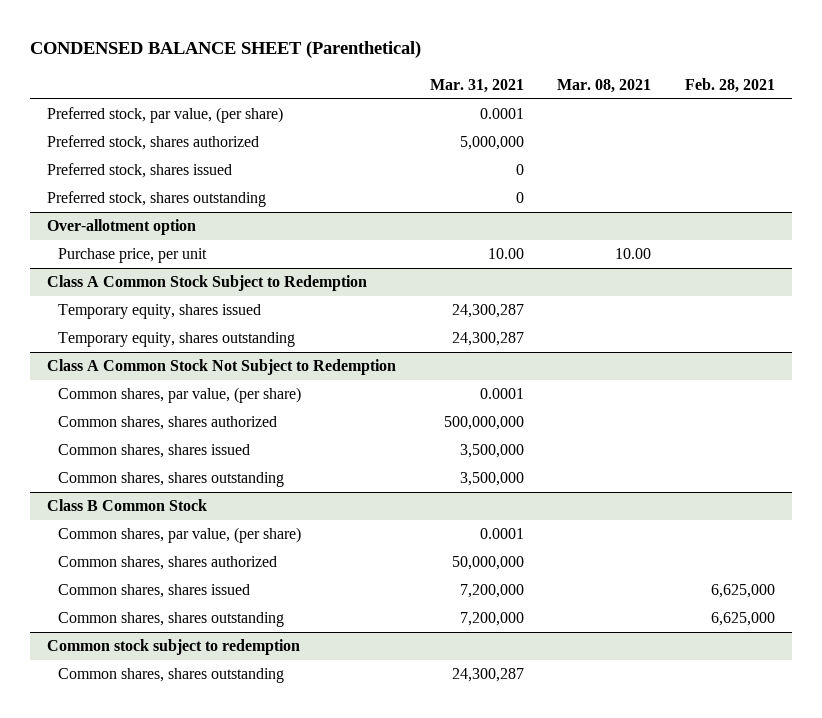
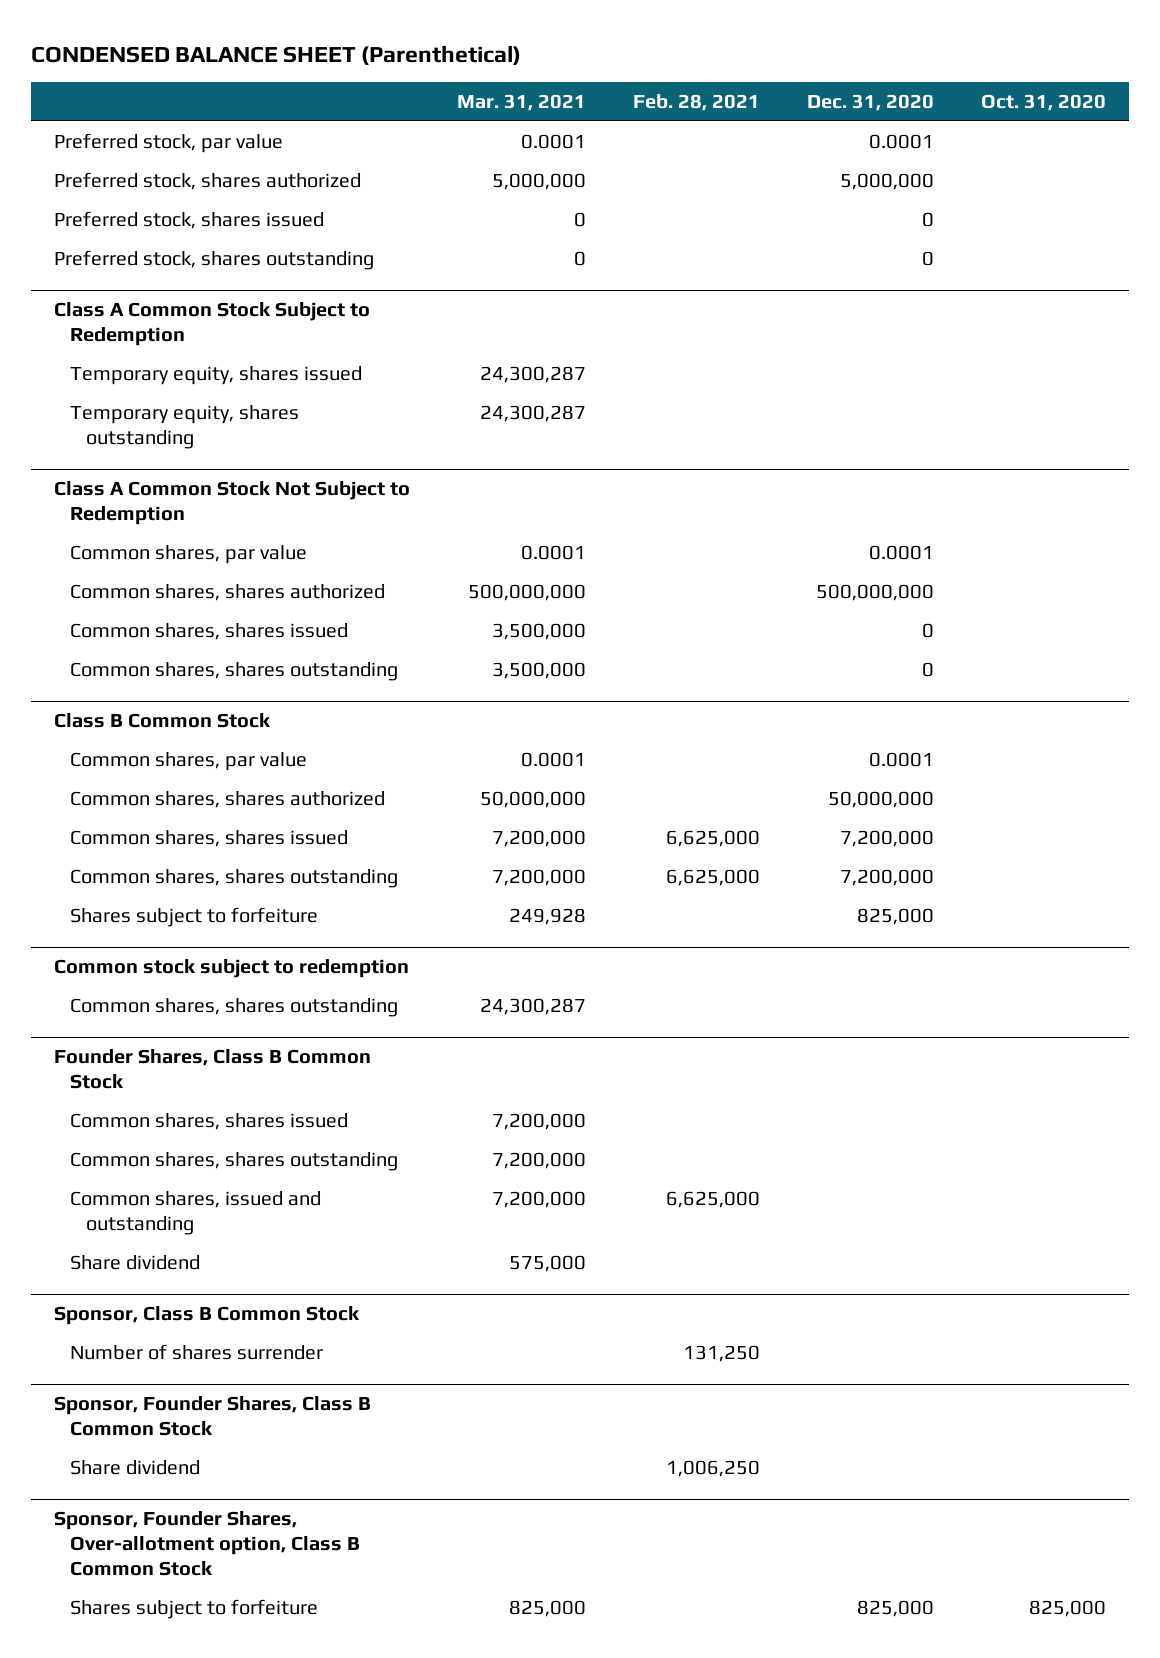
[557,78,652,93] Mar. 08, 2021 -> none
none -> [807,93,935,111] Dec. 31, 2020
none -> [980,93,1106,111] Oct. 31, 2020
[46,107,283,124] Preferred stock, par value, (per share) -> [54,132,284,153] Preferred stock, par value
[46,219,196,236] Over-allotment option -> none
[58,248,208,264] Purchase price, per unit -> none
[58,387,302,404] Common shares, par value, (per share) -> [70,544,308,564] Common shares, par value
[58,527,302,544] Common shares, par value, (per share) -> [70,751,308,771] Common shares, par value
none -> [70,906,319,927] Shares subject to forfeiture
none -> [54,1049,372,1090] Founder Shares, Class B Common Stock
none -> [70,1112,349,1130] Common shares, shares issued
none -> [70,1151,399,1171] Common shares, shares outstanding
none -> [70,1190,322,1235] Common shares, issued and outstanding
none -> [70,1254,201,1270] Share dividend
none -> [54,1306,361,1326] Sponsor, Class B Common Stock
none -> [70,1343,324,1360] Number of shares surrender
none -> [54,1396,372,1437] Sponsor, Founder Shares, Class B Common Stock
none -> [70,1459,201,1475] Share dividend
none -> [54,1511,361,1577] Sponsor, Founder Shares, Over-allotment option, Class B Common Stock
none -> [70,1598,319,1619] Shares subject to forfeiture

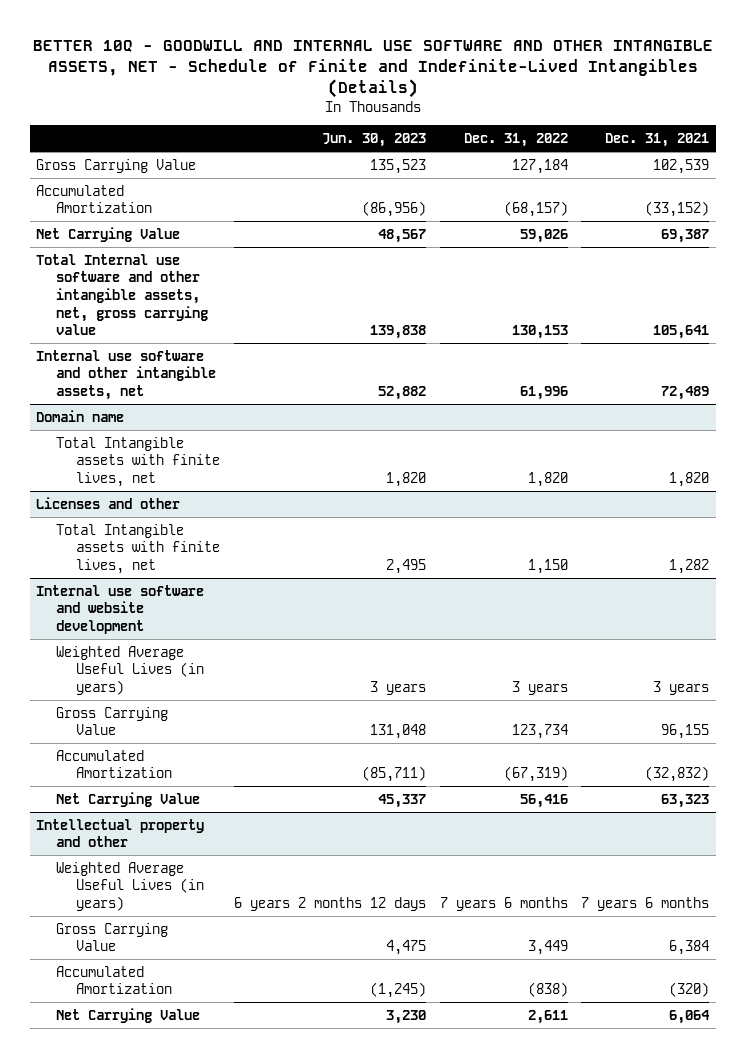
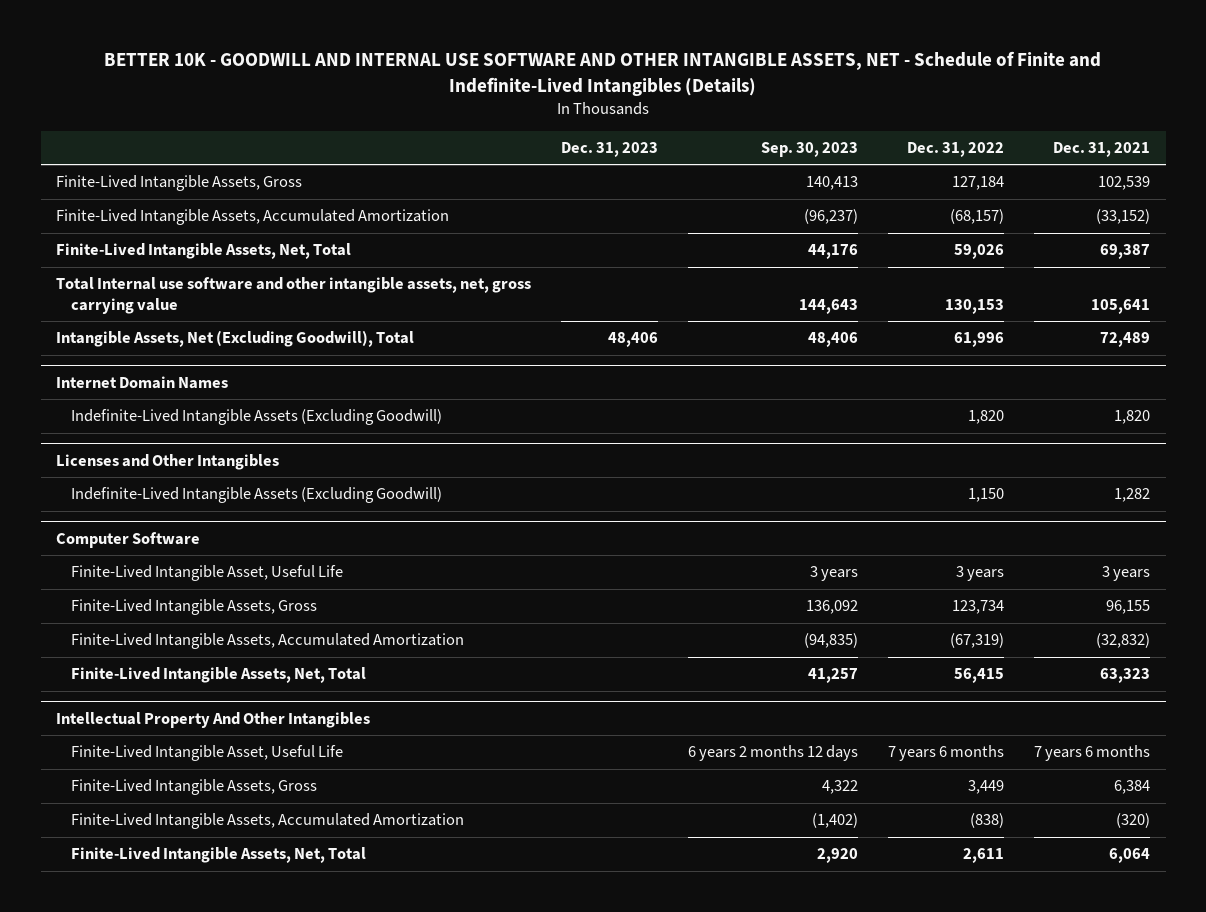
[32,39,713,99] BETTER 10Q - GOODWILL AND INTERNAL USE SOFTWARE AND OTHER INTANGIBLE ASSETS, NET - Schedule of Finite and Indefinite-Lived Intangibles (Details) -> [104,51,1102,96] BETTER 10K - GOODWILL AND INTERNAL USE SOFTWARE AND OTHER INTANGIBLE ASSETS, NET - Schedule of Finite and Indefinite-Lived Intangibles (Details)
[322,132,427,147] Jun. 30, 2023 -> none
none -> [560,142,658,158] Dec. 31, 2023
none -> [761,142,859,158] Sep. 30, 2023
[36,158,197,173] Gross Carrying Value -> [55,175,302,192] Finite-Lived Intangible Assets, Gross
[36,184,153,214] Accumulated Amortization -> [55,209,449,226] Finite-Lived Intangible Assets, Accumulated Amortization
[36,226,181,242] Net Carrying Value -> [55,243,351,260] Finite-Lived Intangible Assets, Net, Total
[56,791,201,807] Net Carrying Value -> none
[36,349,217,400] Internal use software and other intangible assets, net -> [55,330,414,348] Intangible Assets, Net (Excluding Goodwill), Total
[36,409,125,422] Domain name -> [55,375,228,389] Internet Domain Names
[56,436,221,487] Total Intangible assets with finite lives, net -> [70,409,442,426] Indefinite-Lived Intangible Assets (Excluding Goodwill)
[36,496,181,509] Licenses and other -> [55,453,279,470] Licenses and Other Intangibles
[56,523,221,574] Total Intangible assets with finite lives, net -> [70,487,442,504] Indefinite-Lived Intangible Assets (Excluding Goodwill)
[36,584,205,634] Internal use software and website development -> [55,531,200,548] Computer Software
[56,645,205,695] Weighted Average Useful Lives (in years) -> [70,565,343,582] Finite-Lived Intangible Asset, Useful Life
[56,706,169,736] Gross Carrying Value -> [70,599,317,616] Finite-Lived Intangible Assets, Gross
[56,749,173,779] Accumulated Amortization -> [70,633,464,650] Finite-Lived Intangible Assets, Accumulated Amortization
none -> [70,667,366,684] Finite-Lived Intangible Assets, Net, Total
[36,818,205,848] Intellectual property and other -> [55,711,370,728] Intellectual Property And Other Intangibles
[56,861,205,911] Weighted Average Useful Lives (in years) -> [70,745,343,762] Finite-Lived Intangible Asset, Useful Life
[56,922,169,952] Gross Carrying Value -> [70,779,317,796] Finite-Lived Intangible Assets, Gross
[56,965,173,995] Accumulated Amortization -> [70,813,464,830] Finite-Lived Intangible Assets, Accumulated Amortization
[56,1007,201,1023] Net Carrying Value -> [70,847,366,864] Finite-Lived Intangible Assets, Net, Total

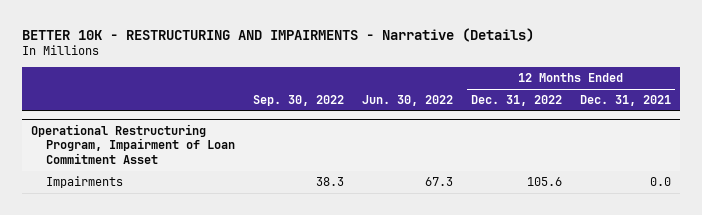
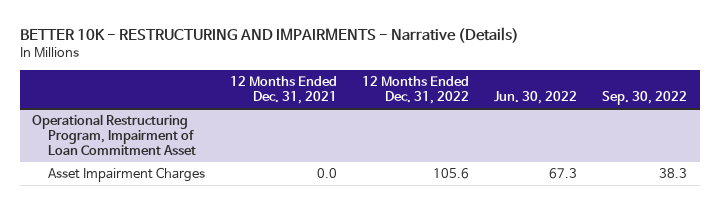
[46,176,124,189] Impairments -> [47,167,205,183] Asset Impairment Charges

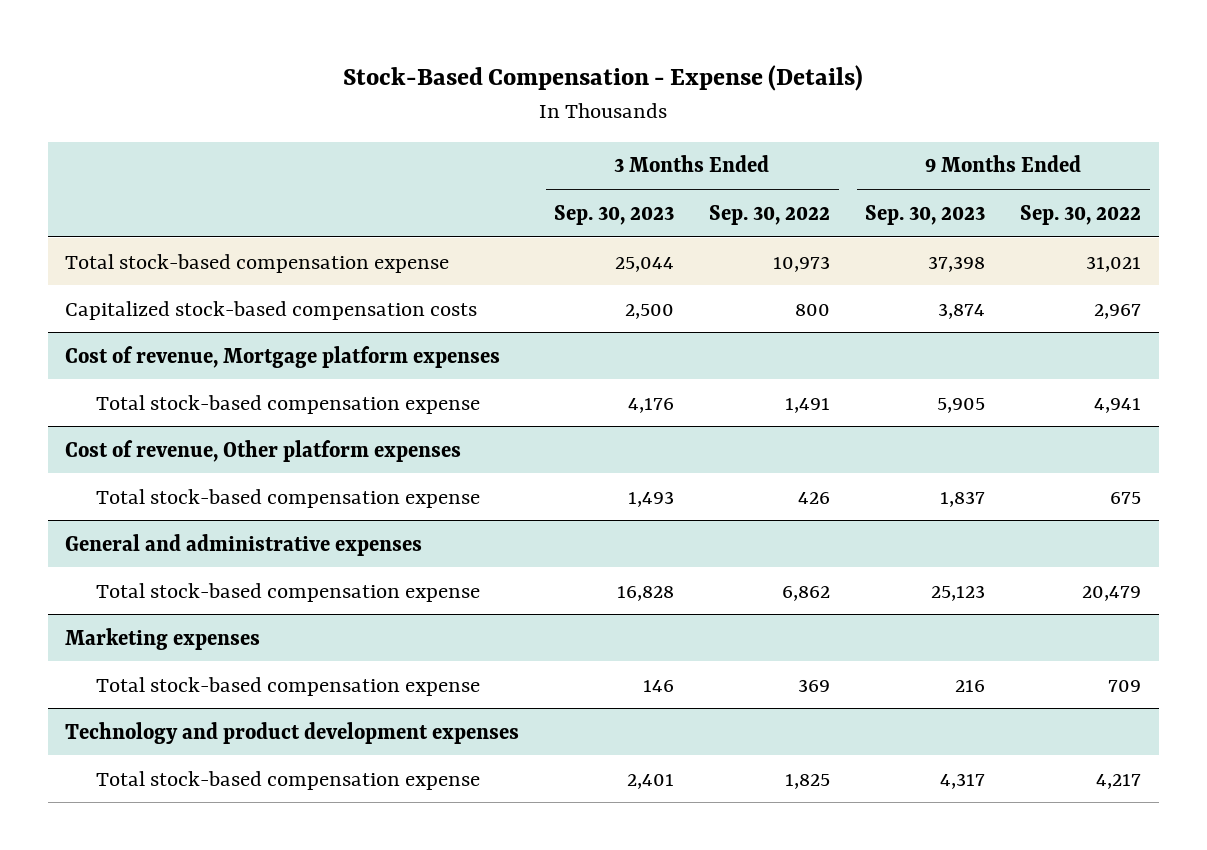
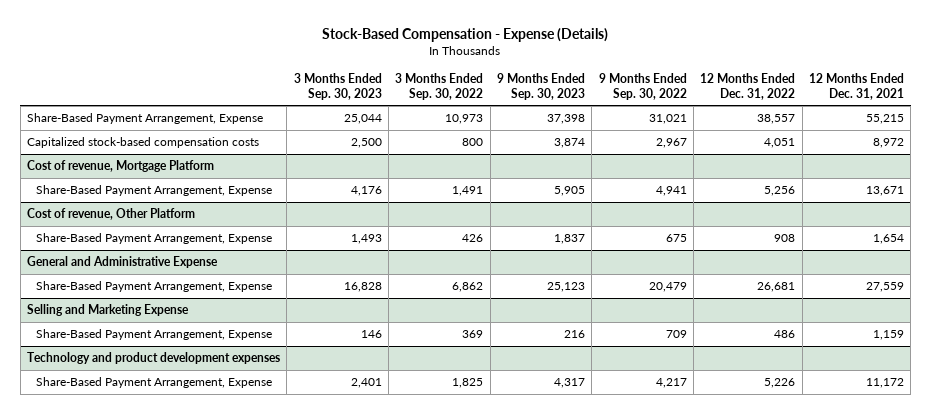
none -> [700,73,796,100] 12 Months Ended Dec. 31, 2022
none -> [808,73,904,100] 12 Months Ended Dec. 31, 2021
[65,253,450,273] Total stock-based compensation expense -> [26,113,263,125] Share-Based Payment Arrangement, Expense
[65,345,501,368] Cost of revenue, Mortgage platform expenses -> [26,160,214,173] Cost of revenue, Mortgage Platform
[95,394,480,414] Total stock-based compensation expense -> [35,185,272,197] Share-Based Payment Arrangement, Expense
[65,439,462,462] Cost of revenue, Other platform expenses -> [26,208,195,221] Cost of revenue, Other Platform
[95,488,480,508] Total stock-based compensation expense -> [35,233,272,245] Share-Based Payment Arrangement, Expense
[65,533,423,556] General and administrative expenses -> [26,256,218,269] General and Administrative Expense
[95,582,480,602] Total stock-based compensation expense -> [35,281,272,293] Share-Based Payment Arrangement, Expense
[65,627,261,650] Marketing expenses -> [26,304,189,317] Selling and Marketing Expense
[95,676,480,696] Total stock-based compensation expense -> [35,329,272,341] Share-Based Payment Arrangement, Expense
[95,770,480,790] Total stock-based compensation expense -> [35,377,272,389] Share-Based Payment Arrangement, Expense

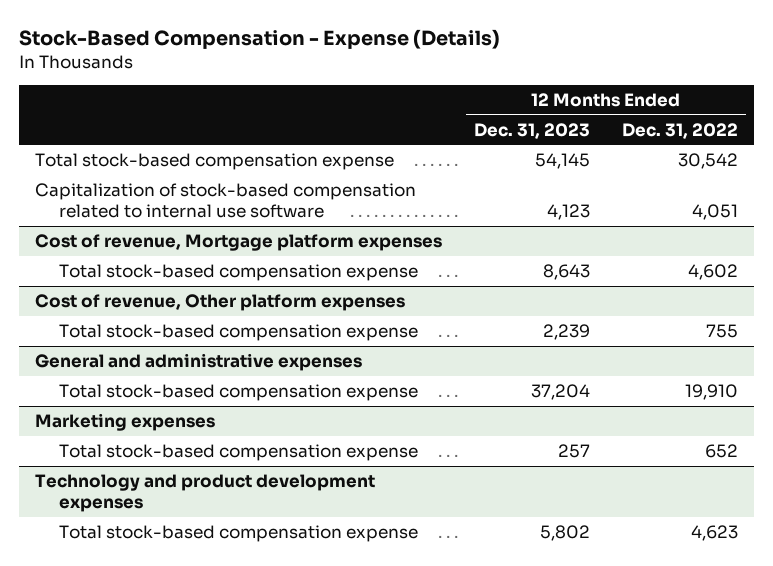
[293,73,382,100] 3 Months Ended Sep. 30, 2023 -> none
[395,73,484,100] 3 Months Ended Sep. 30, 2022 -> none
[496,73,585,100] 9 Months Ended Sep. 30, 2023 -> none
[598,73,687,100] 9 Months Ended Sep. 30, 2022 -> none
[808,73,904,100] 12 Months Ended Dec. 31, 2021 -> none
none -> [473,122,590,139] Dec. 31, 2023
[26,113,263,125] Share-Based Payment Arrangement, Expense -> [34,152,394,170] Total stock-based compensation expense
[757,114,796,125] 38,557 -> [678,152,739,169] 30,542
[26,137,259,149] Capitalized stock-based compensation costs -> [34,182,416,219] Capitalization of stock-based compensation related to internal use software
[26,160,214,173] Cost of revenue, Mortgage Platform -> [34,233,442,251] Cost of revenue, Mortgage platform expenses
[35,185,272,197] Share-Based Payment Arrangement, Expense -> [58,263,418,281] Total stock-based compensation expense
[764,186,796,197] 5,256 -> [688,263,739,280] 4,602
[26,208,195,221] Cost of revenue, Other Platform -> [34,293,405,311] Cost of revenue, Other platform expenses
[35,233,272,245] Share-Based Payment Arrangement, Expense -> [58,323,418,341] Total stock-based compensation expense
[774,234,796,243] 908 -> [706,323,739,338] 755
[26,256,218,269] General and Administrative Expense -> [34,352,362,371] General and administrative expenses
[35,281,272,293] Share-Based Payment Arrangement, Expense -> [58,383,418,401] Total stock-based compensation expense
[757,282,796,293] 26,681 -> [685,383,739,400] 19,910
[26,304,189,317] Selling and Marketing Expense -> [34,412,215,431] Marketing expenses
[35,329,272,341] Share-Based Payment Arrangement, Expense -> [58,443,418,461] Total stock-based compensation expense
[774,330,796,339] 486 -> [705,443,739,458] 652
[35,377,272,389] Share-Based Payment Arrangement, Expense -> [58,524,418,542] Total stock-based compensation expense
[764,378,796,389] 5,226 -> [691,524,739,541] 4,623

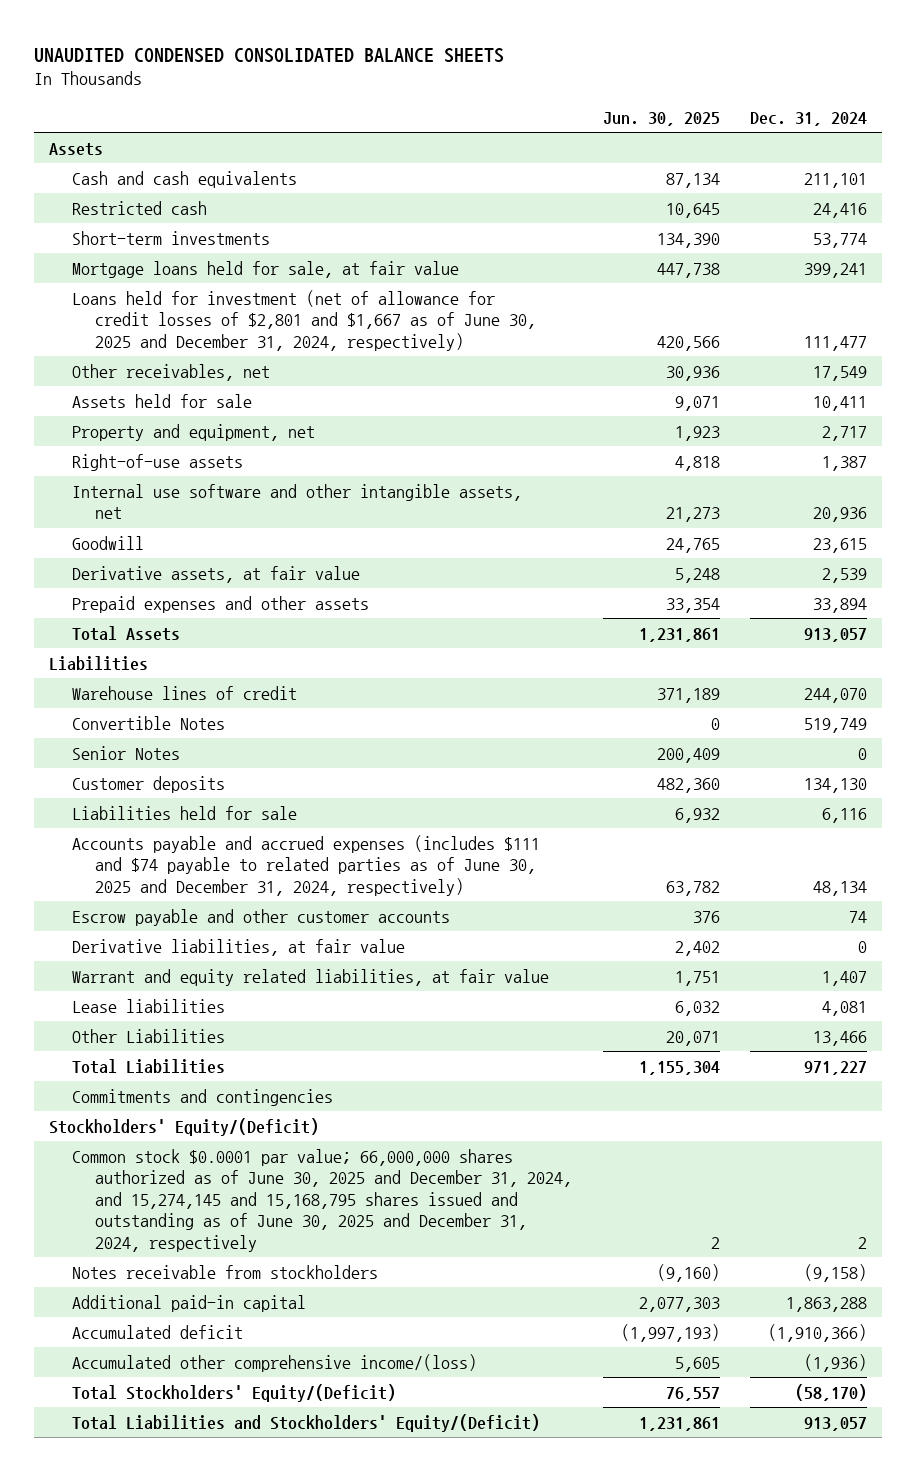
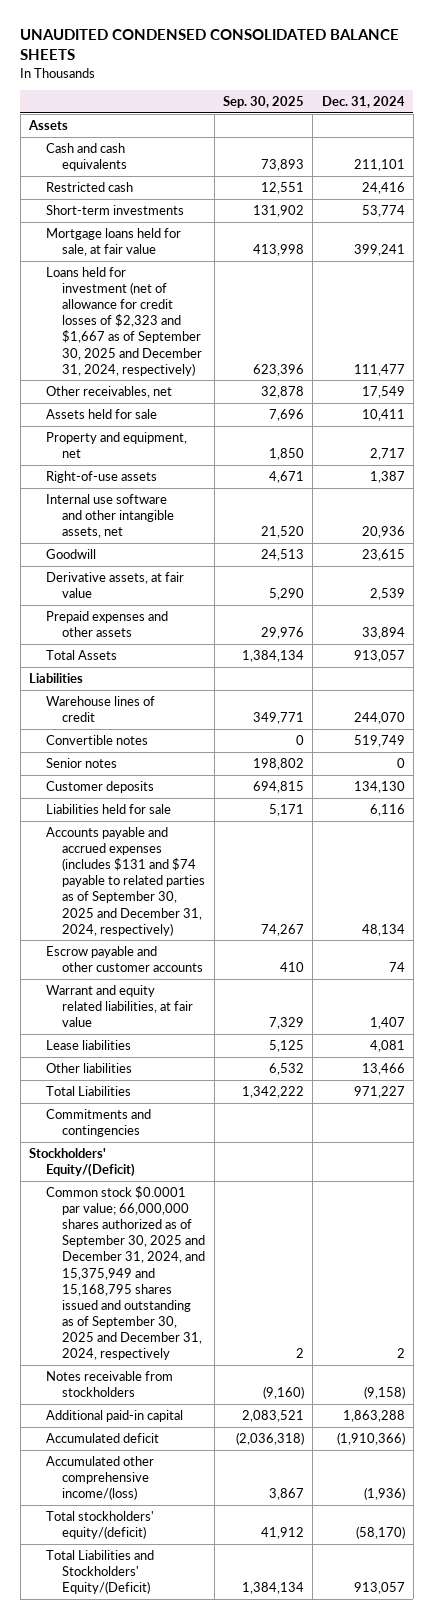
[602,111,720,126] Jun. 30, 2025 -> none
none -> [222,96,304,109] Sep. 30, 2025
[72,289,537,351] Loans held for investment (net of allowance for credit losses of $2,801 and $1,667 as of June 30, 2025 and December 31, 2024, respectively) -> [45,266,203,376] Loans held for investment (net of allowance for credit losses of $2,323 and $1,667 as of September 30, 2025 and December 31, 2024, respectively)
[72,715,226,730] Convertible Notes -> [45,734,148,745] Convertible notes
[72,745,181,760] Senior Notes -> [45,757,117,768] Senior notes
[72,834,541,896] Accounts payable and accrued expenses (includes $111 and $74 payable to related parties as of June 30, 2025 and December 31, 2024, respectively) -> [45,826,206,936] Accounts payable and accrued expenses (includes $131 and $74 payable to related parties as of September 30, 2025 and December 31, 2024, respectively)
[72,938,406,956] Derivative liabilities, at fair value -> none
[72,1028,226,1043] Other Liabilities -> [45,1062,132,1073] Other liabilities
[72,1148,573,1252] Common stock $0.0001 par value; 66,000,000 shares authorized as of June 30, 2025 and December 31, 2024, and 15,274,145 and 15,168,795 shares issued and outstanding as of June 30, 2025 and December 31, 2024, respectively -> [45,1185,206,1361] Common stock $0.0001 par value; 66,000,000 shares authorized as of September 30, 2025 and December 31, 2024, and 15,375,949 and 15,168,795 shares issued and outstanding as of September 30, 2025 and December 31, 2024, respectively
[72,1383,397,1402] Total Stockholders' Equity/(Deficit) -> [45,1510,154,1540] Total stockholders' equity/(deficit)

